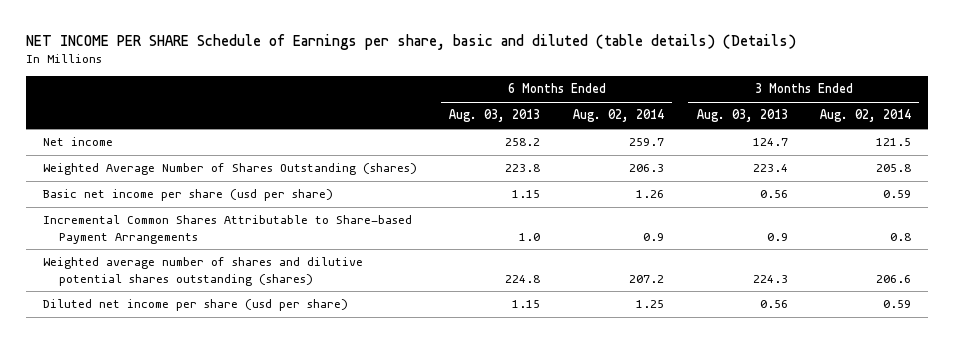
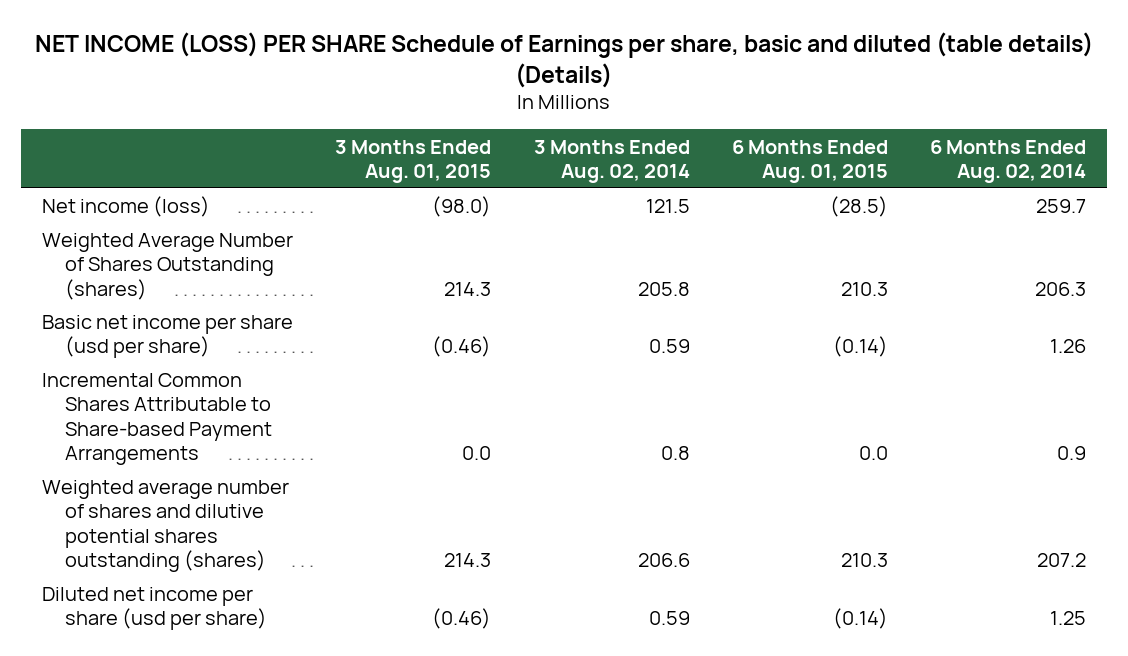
[26,34,797,51] NET INCOME PER SHARE Schedule of Earnings per share, basic and diluted (table details) (Details) -> [35,31,1094,88] NET INCOME (LOSS) PER SHARE Schedule of Earnings per share, basic and diluted (table details) (Details)
[449,109,541,123] 6 Months Ended Aug. 03, 2013 -> none
[696,109,788,123] 3 Months Ended Aug. 03, 2013 -> none
none -> [335,139,492,183] 3 Months Ended Aug. 01, 2015
none -> [731,139,888,183] 6 Months Ended Aug. 01, 2015
[42,137,113,147] Net income -> [42,196,211,218] Net income (loss)

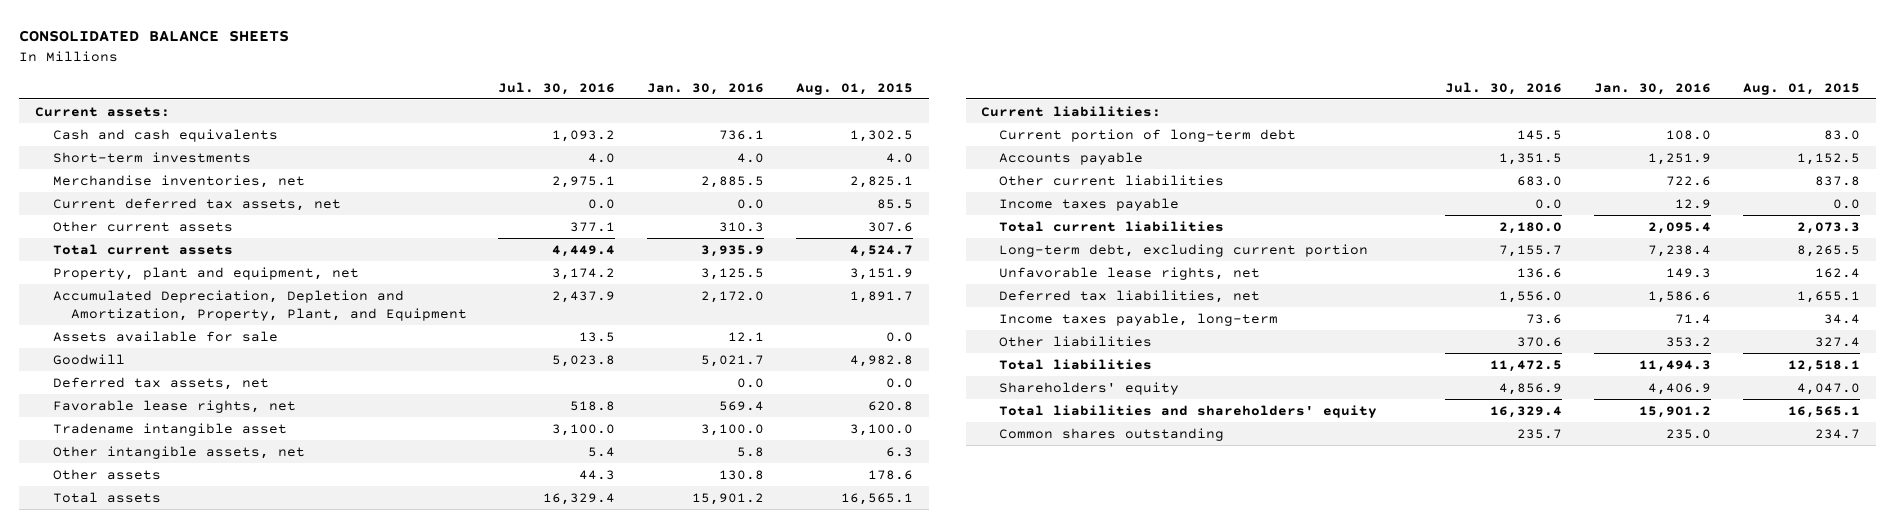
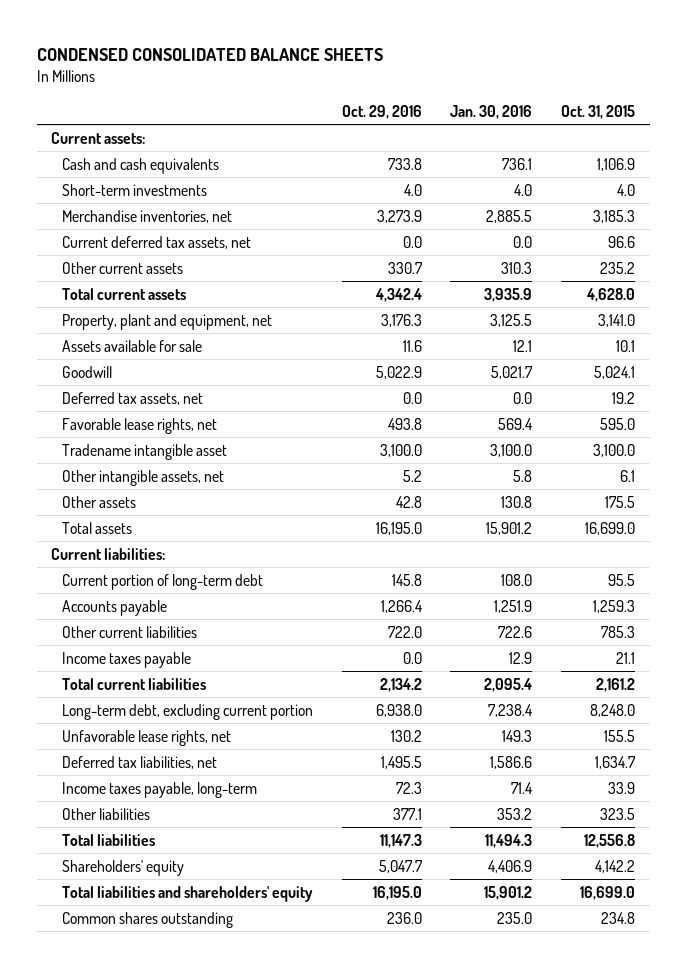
[18,30,289,43] CONSOLIDATED BALANCE SHEETS -> [36,47,383,61] CONDENSED CONSOLIDATED BALANCE SHEETS
[498,81,616,95] Jul. 30, 2016 -> none
[796,82,914,95] Aug. 01, 2015 -> none
none -> [341,104,422,119] Oct. 29, 2016
none -> [561,104,636,119] Oct. 31, 2015
[52,289,467,321] Accumulated Depreciation, Depletion and Amortization, Property, Plant, and Equipment -> none

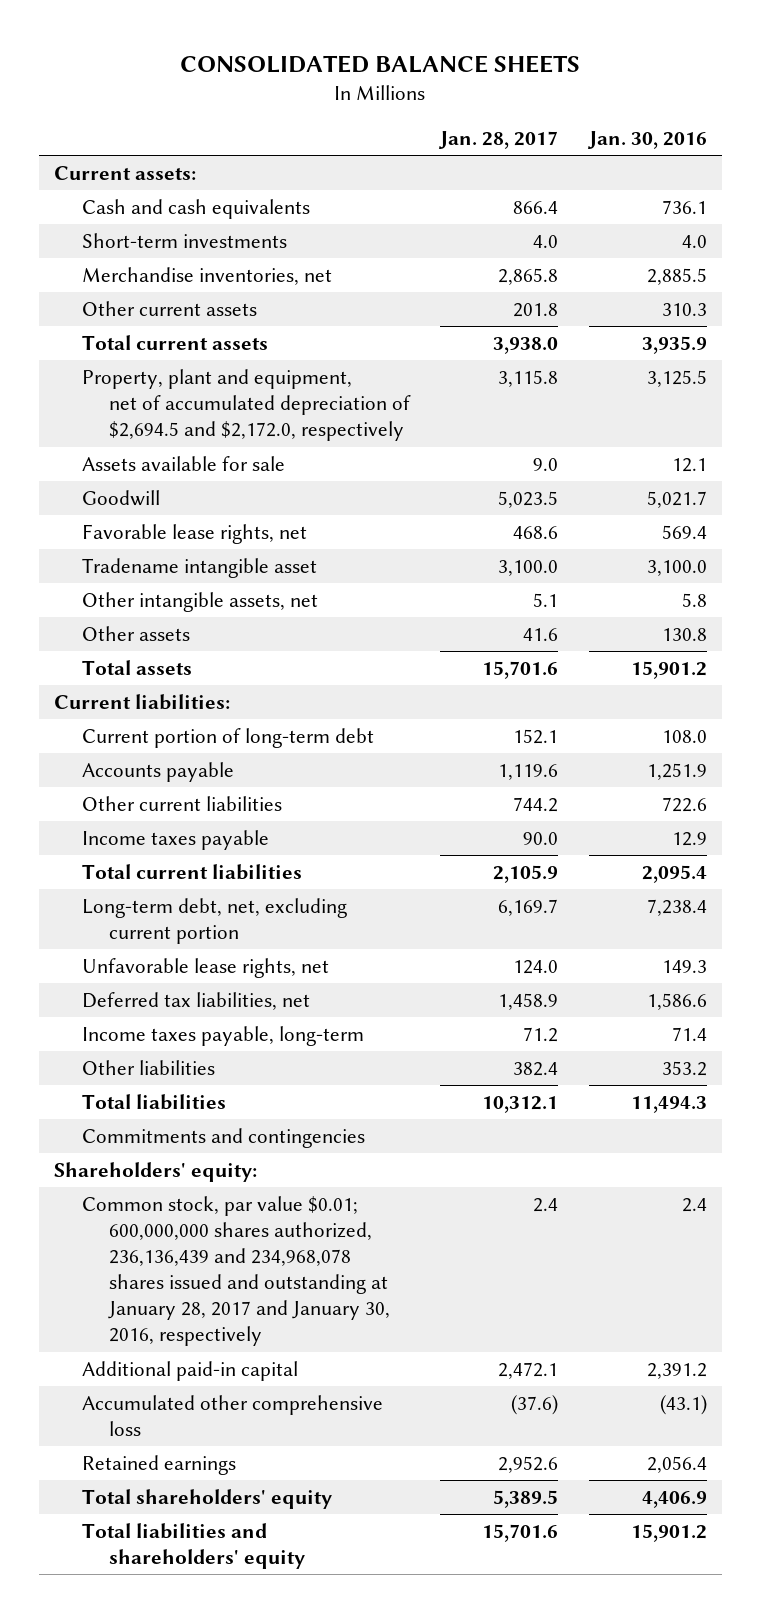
[36,47,383,61] CONDENSED CONSOLIDATED BALANCE SHEETS -> [180,54,581,73] CONSOLIDATED BALANCE SHEETS
[341,104,422,119] Oct. 29, 2016 -> none
[561,104,636,119] Oct. 31, 2015 -> none
none -> [438,130,559,149] Jan. 28, 2017
[61,235,251,249] Current deferred tax assets, net -> none
[61,313,272,330] Property, plant and equipment, net -> [81,368,412,442] Property, plant and equipment, net of accumulated depreciation of $2,694.5 and $2,172.0, respectively
[61,391,203,405] Deferred tax assets, net -> none
[61,703,313,720] Long-term debt, excluding current portion -> [81,897,347,945] Long-term debt, net, excluding current portion
none -> [81,1127,365,1148] Commitments and contingencies
none -> [54,1161,258,1182] Shareholders' equity:
none -> [81,1195,391,1347] Common stock, par value $0.01; 600,000,000 shares authorized, 236,136,439 and 234,968,078 shares issued and outstanding at January 28, 2017 and January 30, 2016, respectively
none -> [81,1360,298,1381] Additional paid-in capital
none -> [81,1394,383,1437] Accumulated other comprehensive loss
none -> [81,1454,236,1475] Retained earnings
[61,859,184,876] Shareholders' equity -> [81,1488,332,1509] Total shareholders' equity
[61,911,233,928] Common shares outstanding -> none

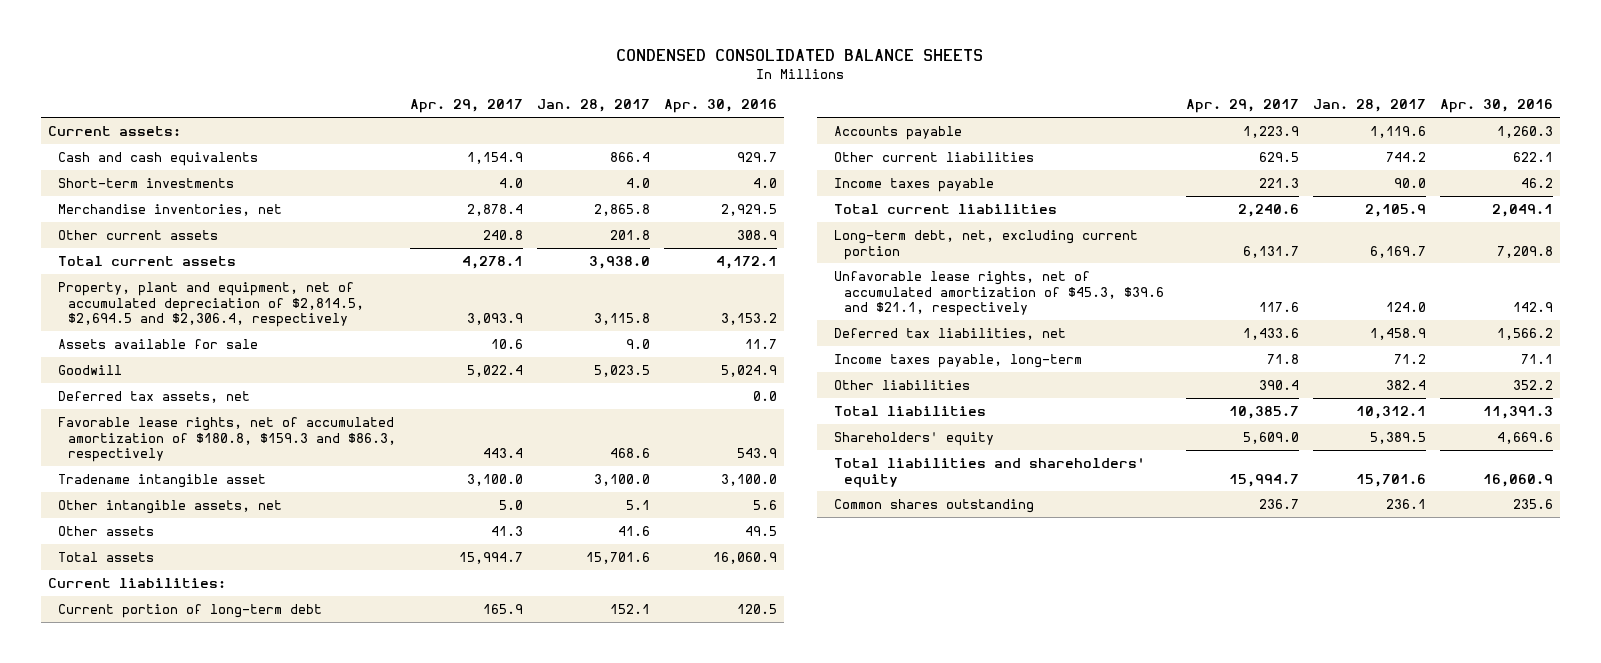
[180,54,581,73] CONSOLIDATED BALANCE SHEETS -> [616,49,984,62] CONDENSED CONSOLIDATED BALANCE SHEETS
[586,130,707,149] Jan. 30, 2016 -> none
none -> [410,99,524,114] Apr. 29, 2017
none -> [664,99,778,114] Apr. 30, 2016
[81,368,412,442] Property, plant and equipment, net of accumulated depreciation of $2,694.5 and $2,172.0, respectively -> [58,281,365,328] Property, plant and equipment, net of accumulated depreciation of $2,814.5, $2,694.5 and $2,306.4, respectively
none -> [58,390,251,403] Deferred tax assets, net
[81,523,307,544] Favorable lease rights, net -> [58,416,397,463] Favorable lease rights, net of accumulated amortization of $180.8, $159.3 and $86.3, respectively
[81,957,329,978] Unfavorable lease rights, net -> [833,270,1164,317] Unfavorable lease rights, net of accumulated amortization of $45.3, $39.6 and $21.1, respectively
[81,1127,365,1148] Commitments and contingencies -> none
[54,1161,258,1182] Shareholders' equity: -> none
[81,1195,391,1347] Common stock, par value $0.01; 600,000,000 shares authorized, 236,136,439 and 234,968,078 shares issued and outstanding at January 28, 2017 and January 30, 2016, respectively -> none
[81,1360,298,1381] Additional paid-in capital -> none
[81,1394,383,1437] Accumulated other comprehensive loss -> none
[81,1454,236,1475] Retained earnings -> none
[81,1488,332,1509] Total shareholders' equity -> [833,431,994,446] Shareholders' equity
none -> [833,498,1034,513] Common shares outstanding

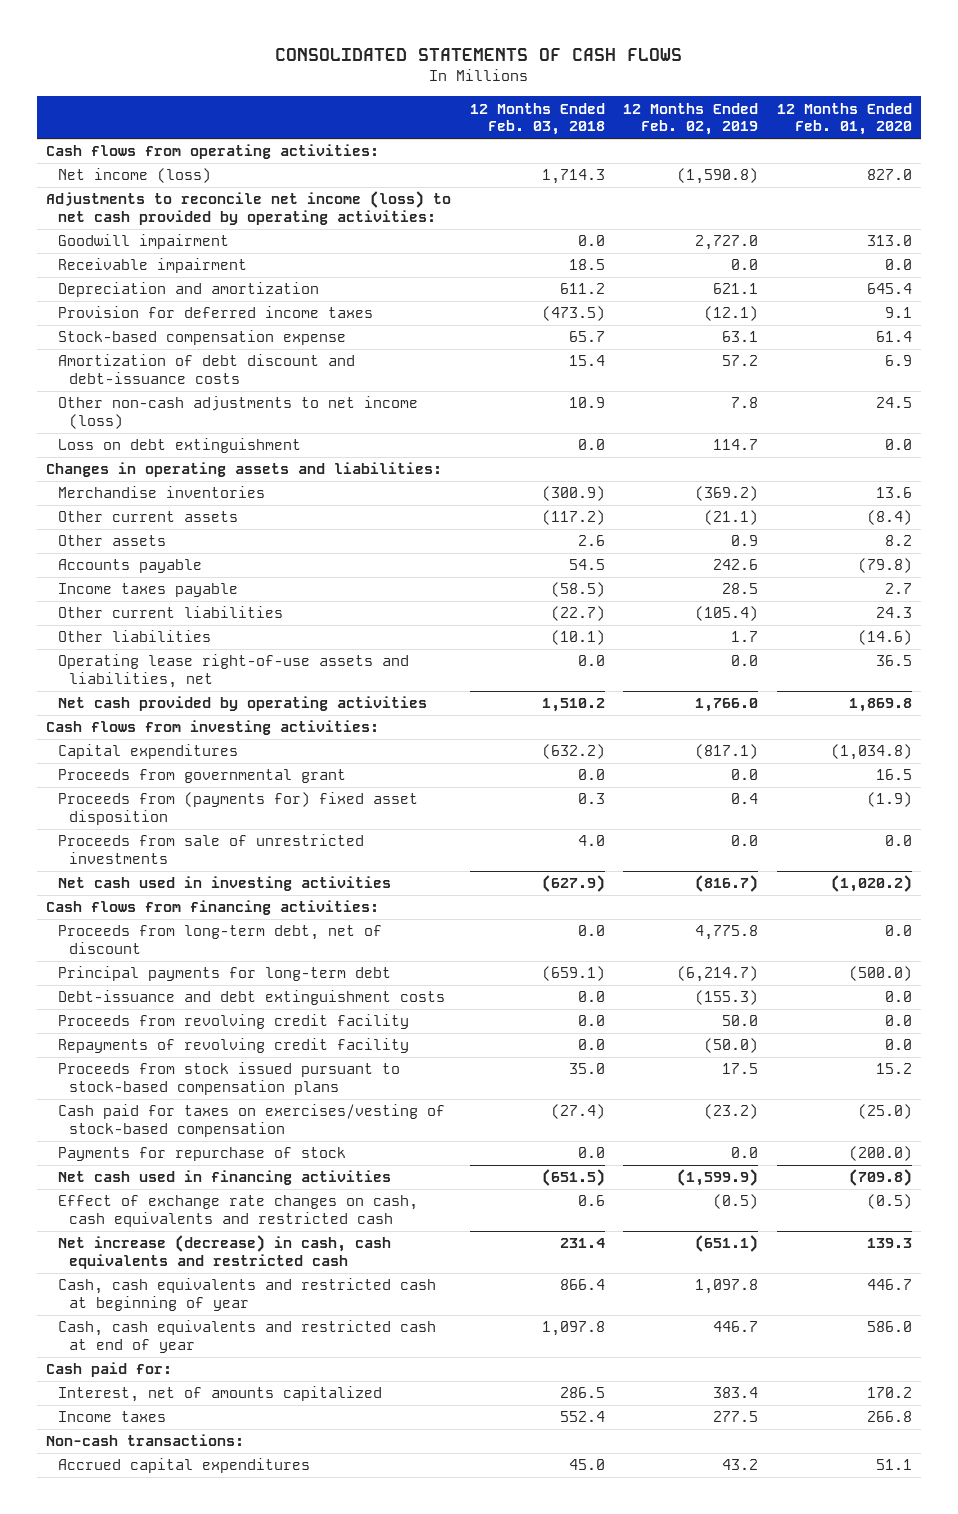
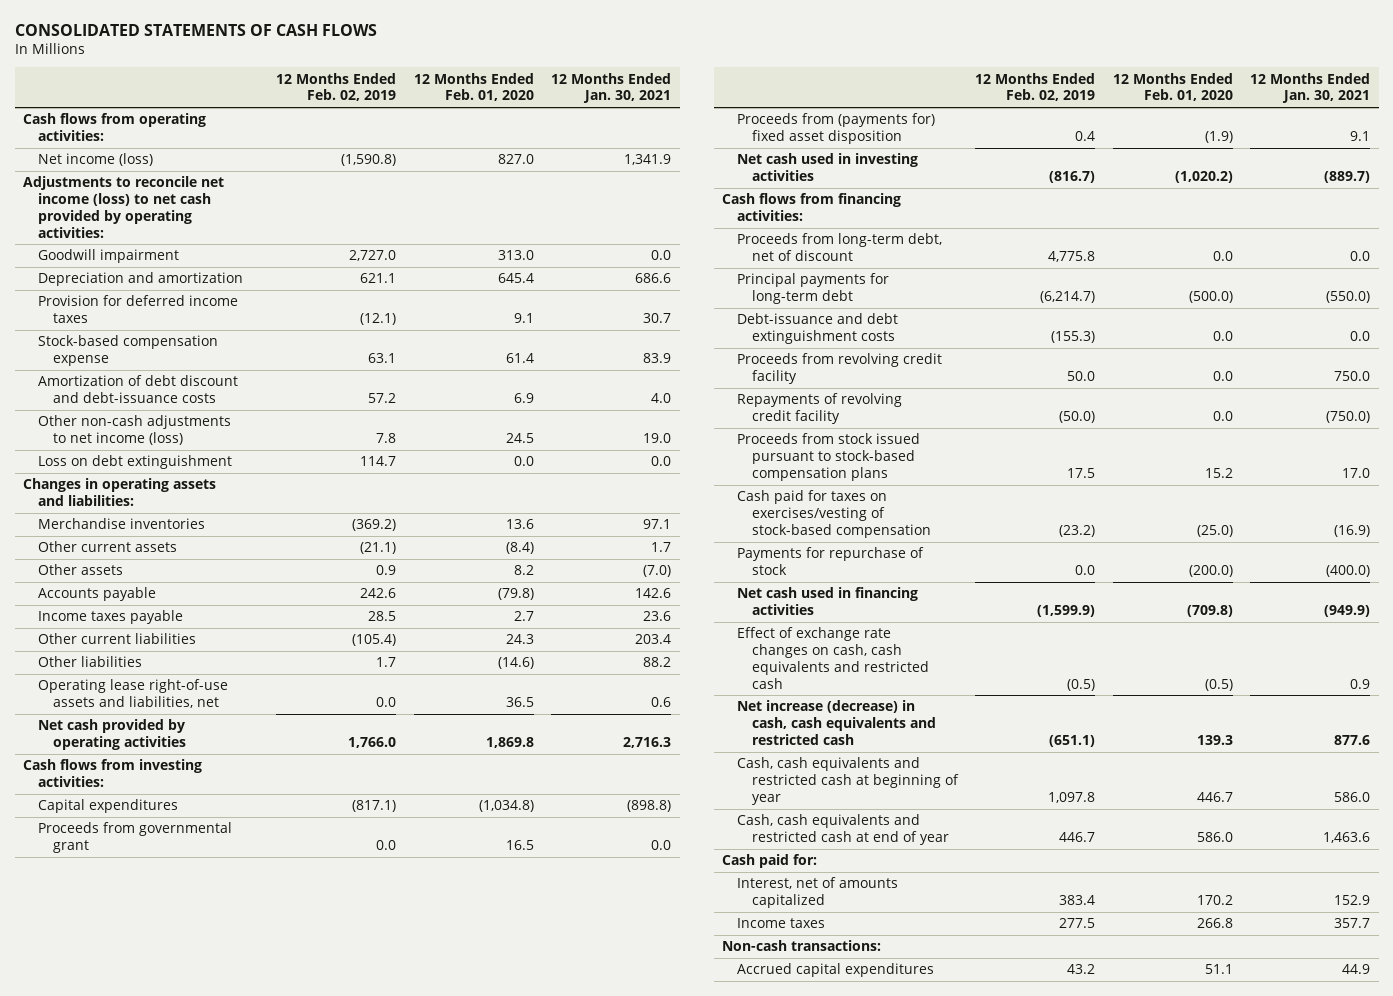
[469,102,605,136] 12 Months Ended Feb. 03, 2018 -> none
none -> [551,72,672,104] 12 Months Ended Jan. 30, 2021
[57,258,247,274] Receivable impairment -> none
[57,834,364,865] Proceeds from sale of unrestricted investments -> none

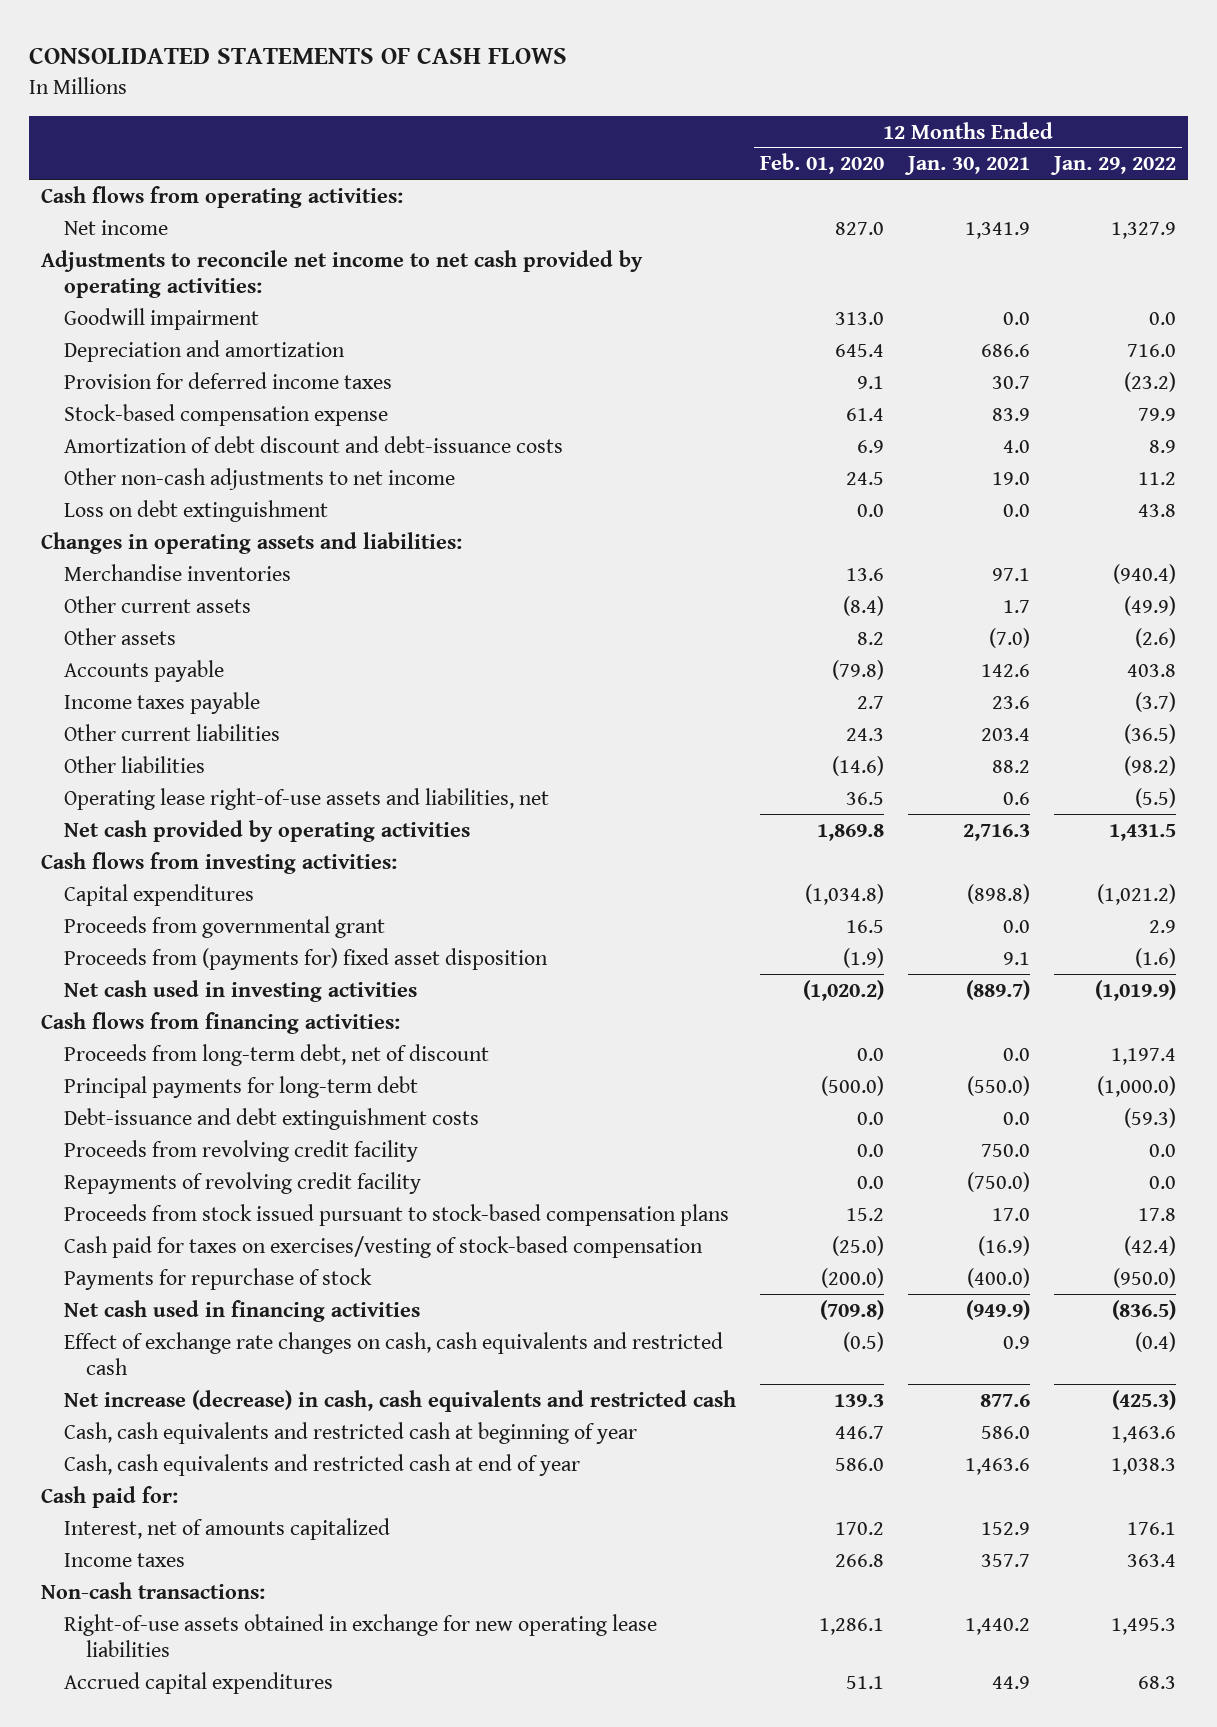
[276,72,397,102] 12 Months Ended Feb. 02, 2019 -> none
none -> [1049,156,1176,176] Jan. 29, 2022
[38,153,154,167] Net income (loss) -> [63,219,168,235] Net income
[23,176,225,238] Adjustments to reconcile net income (loss) to net cash provided by operating activities: -> [41,249,644,298] Adjustments to reconcile net income to net cash provided by operating activities:
[38,415,232,446] Other non-cash adjustments to net income (loss) -> [63,467,455,490] Other non-cash adjustments to net income
none -> [63,1613,657,1657] Right-of-use assets obtained in exchange for new operating lease liabilities

